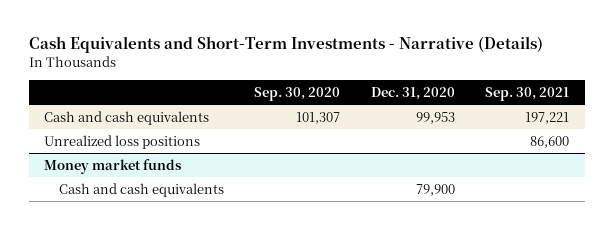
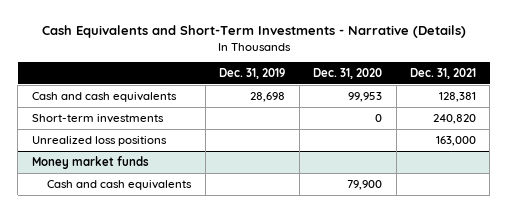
[254,86,341,101] Sep. 30, 2020 -> none
[485,86,570,101] Sep. 30, 2021 -> none
none -> [219,67,286,79] Dec. 31, 2019
none -> [409,67,476,79] Dec. 31, 2021
none -> [31,113,164,123] Short-term investments

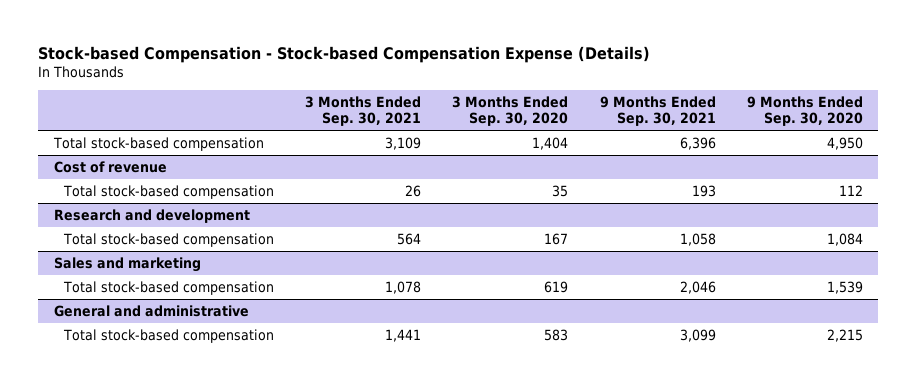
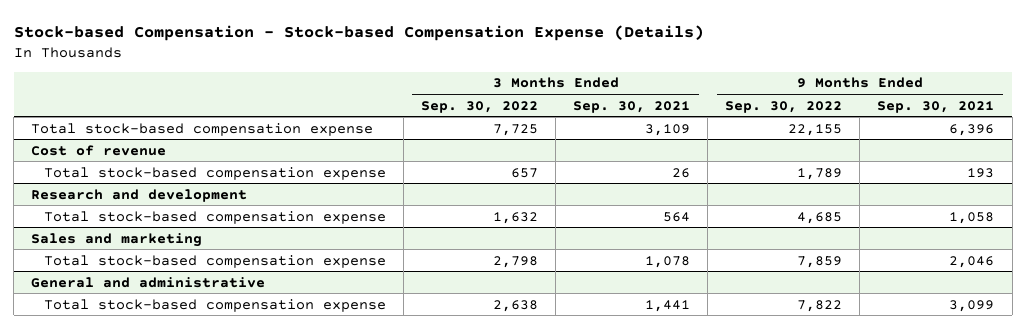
[452,96,569,126] 3 Months Ended Sep. 30, 2020 -> none
[746,96,863,126] 9 Months Ended Sep. 30, 2020 -> none
none -> [421,100,539,113] Sep. 30, 2022
none -> [725,100,843,113] Sep. 30, 2022
[52,137,264,152] Total stock-based compensation -> [31,122,374,136] Total stock-based compensation expense
[63,185,275,200] Total stock-based compensation -> [44,166,387,180] Total stock-based compensation expense
[63,233,275,248] Total stock-based compensation -> [44,210,387,224] Total stock-based compensation expense
[63,281,275,296] Total stock-based compensation -> [44,254,387,268] Total stock-based compensation expense
[63,329,275,344] Total stock-based compensation -> [44,298,387,312] Total stock-based compensation expense

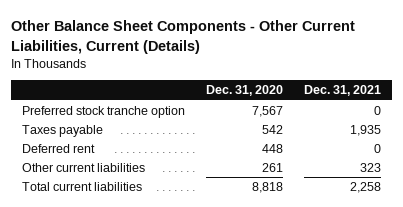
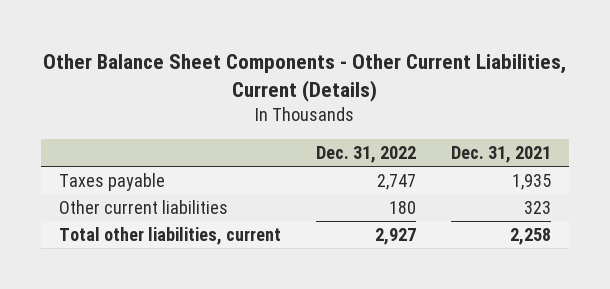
[205,85,283,97] Dec. 31, 2020 -> none
none -> [315,146,416,164] Dec. 31, 2022
[21,105,185,118] Preferred stock tranche option -> none
[21,143,95,153] Deferred rent -> none
[21,181,142,191] Total current liabilities -> [58,226,281,245] Total other liabilities, current

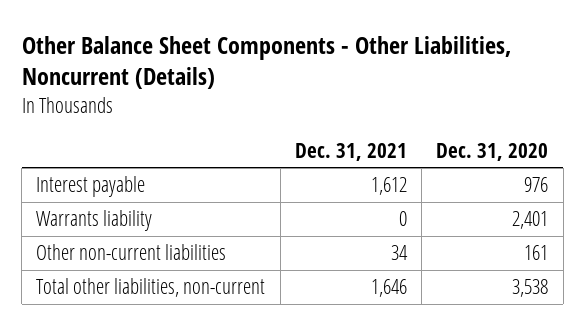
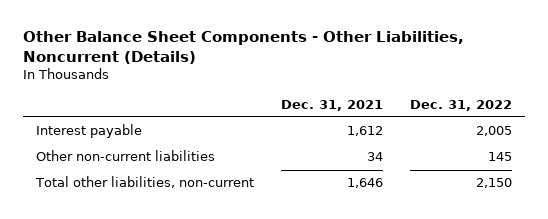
[436,142,549,161] Dec. 31, 2020 -> none
none -> [409,99,512,111] Dec. 31, 2022
[36,210,153,232] Warrants liability -> none

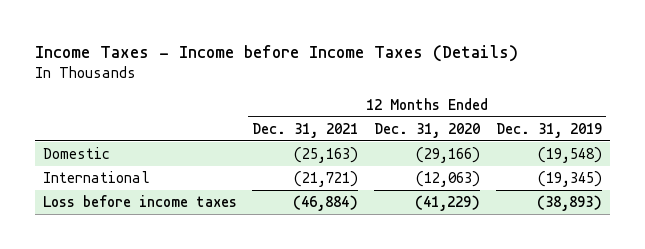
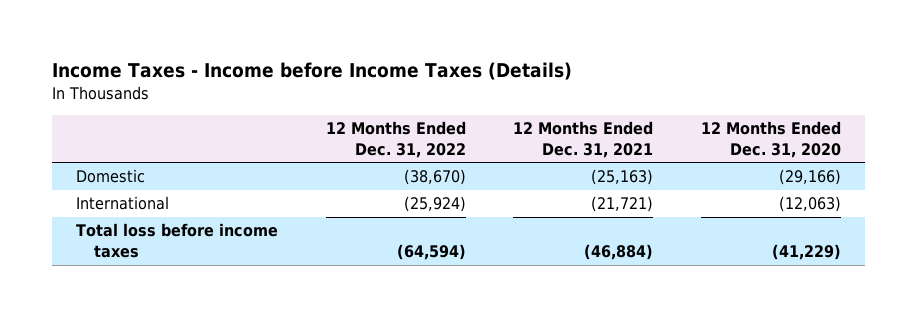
[496,122,603,138] Dec. 31, 2019 -> none
none -> [325,121,466,158] 12 Months Ended Dec. 31, 2022
[42,195,237,208] Loss before income taxes -> [76,223,279,259] Total loss before income taxes

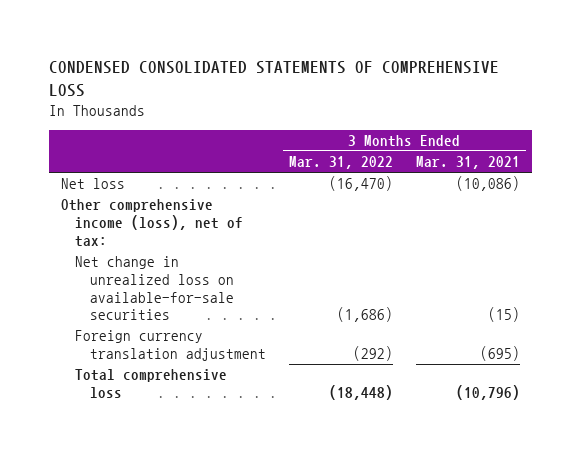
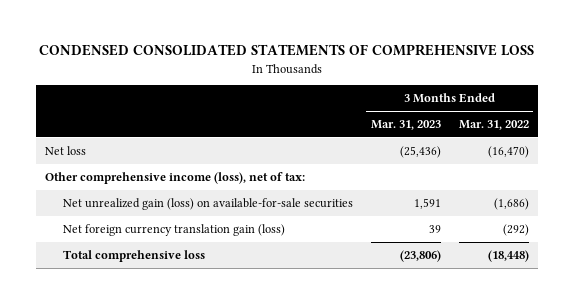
[415,156,520,170] Mar. 31, 2021 -> none
none -> [370,120,441,131] Mar. 31, 2023
[75,256,234,321] Net change in unrealized loss on available-for-sale securities -> [62,198,353,211] Net unrealized gain (loss) on available-for-sale securities
[75,330,266,362] Foreign currency translation adjustment -> [62,224,285,237] Net foreign currency translation gain (loss)

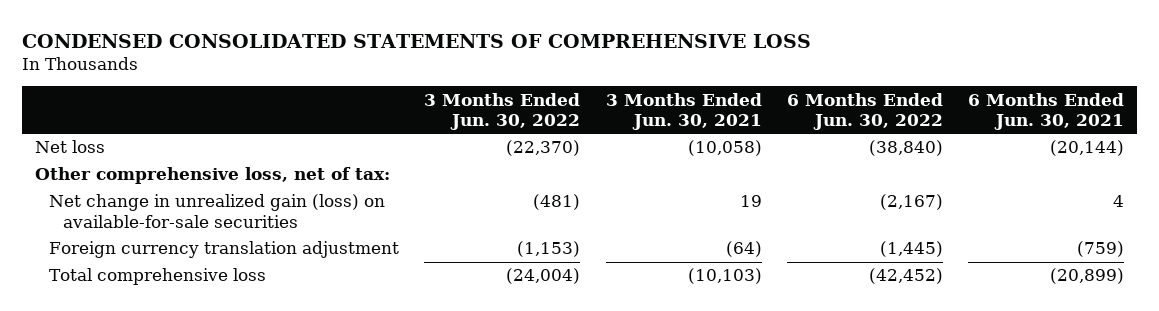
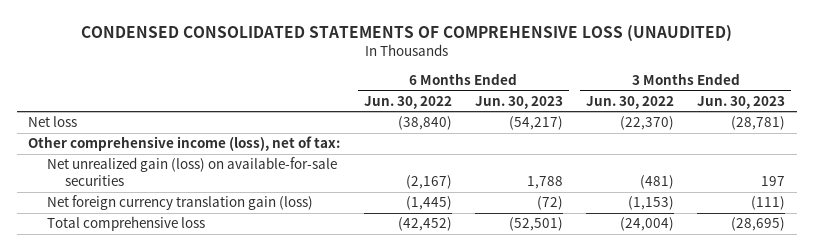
[22,33,812,48] CONDENSED CONSOLIDATED STATEMENTS OF COMPREHENSIVE LOSS -> [80,24,732,42] CONDENSED CONSOLIDATED STATEMENTS OF COMPREHENSIVE LOSS (UNAUDITED)
[605,92,762,130] 3 Months Ended Jun. 30, 2021 -> none
[968,92,1125,130] 6 Months Ended Jun. 30, 2021 -> none
none -> [474,95,563,109] Jun. 30, 2023
none -> [697,95,786,109] Jun. 30, 2023
[34,167,390,185] Other comprehensive loss, net of tax: -> [28,136,341,152] Other comprehensive income (loss), net of tax:
[49,194,386,228] Net change in unrealized gain (loss) on available-for-sale securities -> [46,157,337,187] Net unrealized gain (loss) on available-for-sale securities
[49,241,400,259] Foreign currency translation adjustment -> [46,195,313,211] Net foreign currency translation gain (loss)

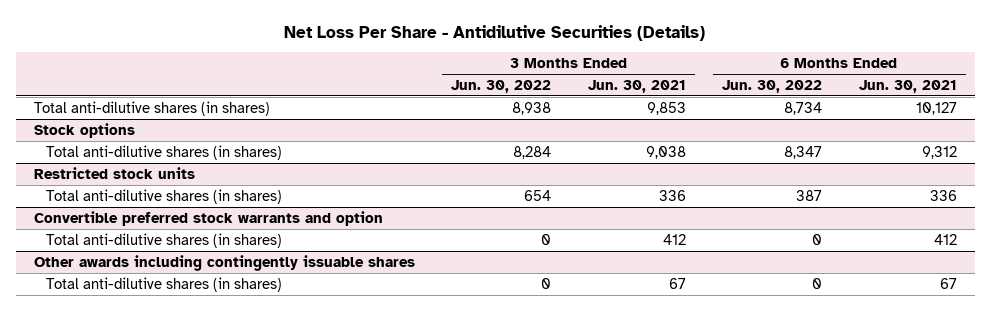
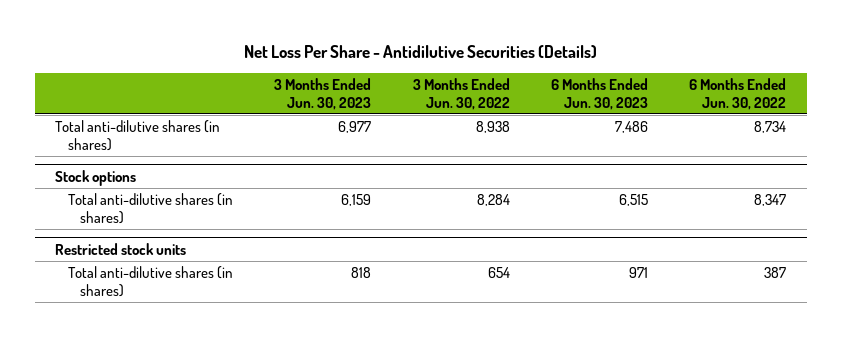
[587,79,686,93] Jun. 30, 2021 -> none
[858,79,957,93] Jun. 30, 2021 -> none
none -> [274,77,372,110] 3 Months Ended Jun. 30, 2023
none -> [551,77,649,110] 6 Months Ended Jun. 30, 2023
[33,210,383,226] Convertible preferred stock warrants and option -> none
[45,232,282,248] Total anti-dilutive shares (in shares) -> none
[33,254,415,271] Other awards including contingently issuable shares -> none
[45,276,282,292] Total anti-dilutive shares (in shares) -> none

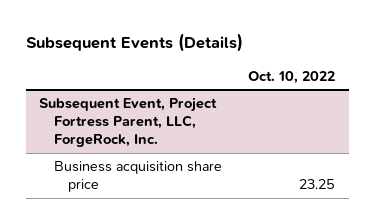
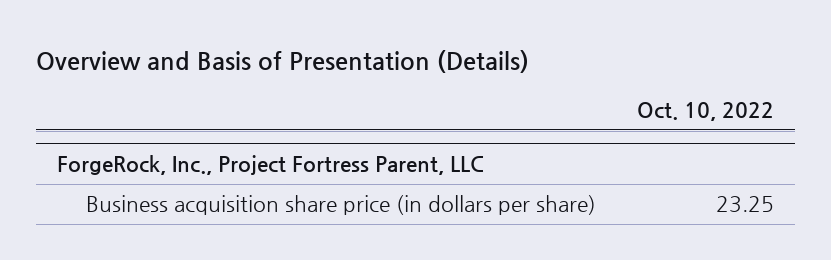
[25,33,243,53] Subsequent Events (Details) -> [36,49,530,73] Overview and Basis of Presentation (Details)
[39,97,218,148] Subsequent Event, Project Fortress Parent, LLC, ForgeRock, Inc. -> [56,155,484,176] ForgeRock, Inc., Project Fortress Parent, LLC
[53,161,222,193] Business acquisition share price -> [85,195,596,216] Business acquisition share price (in dollars per share)

